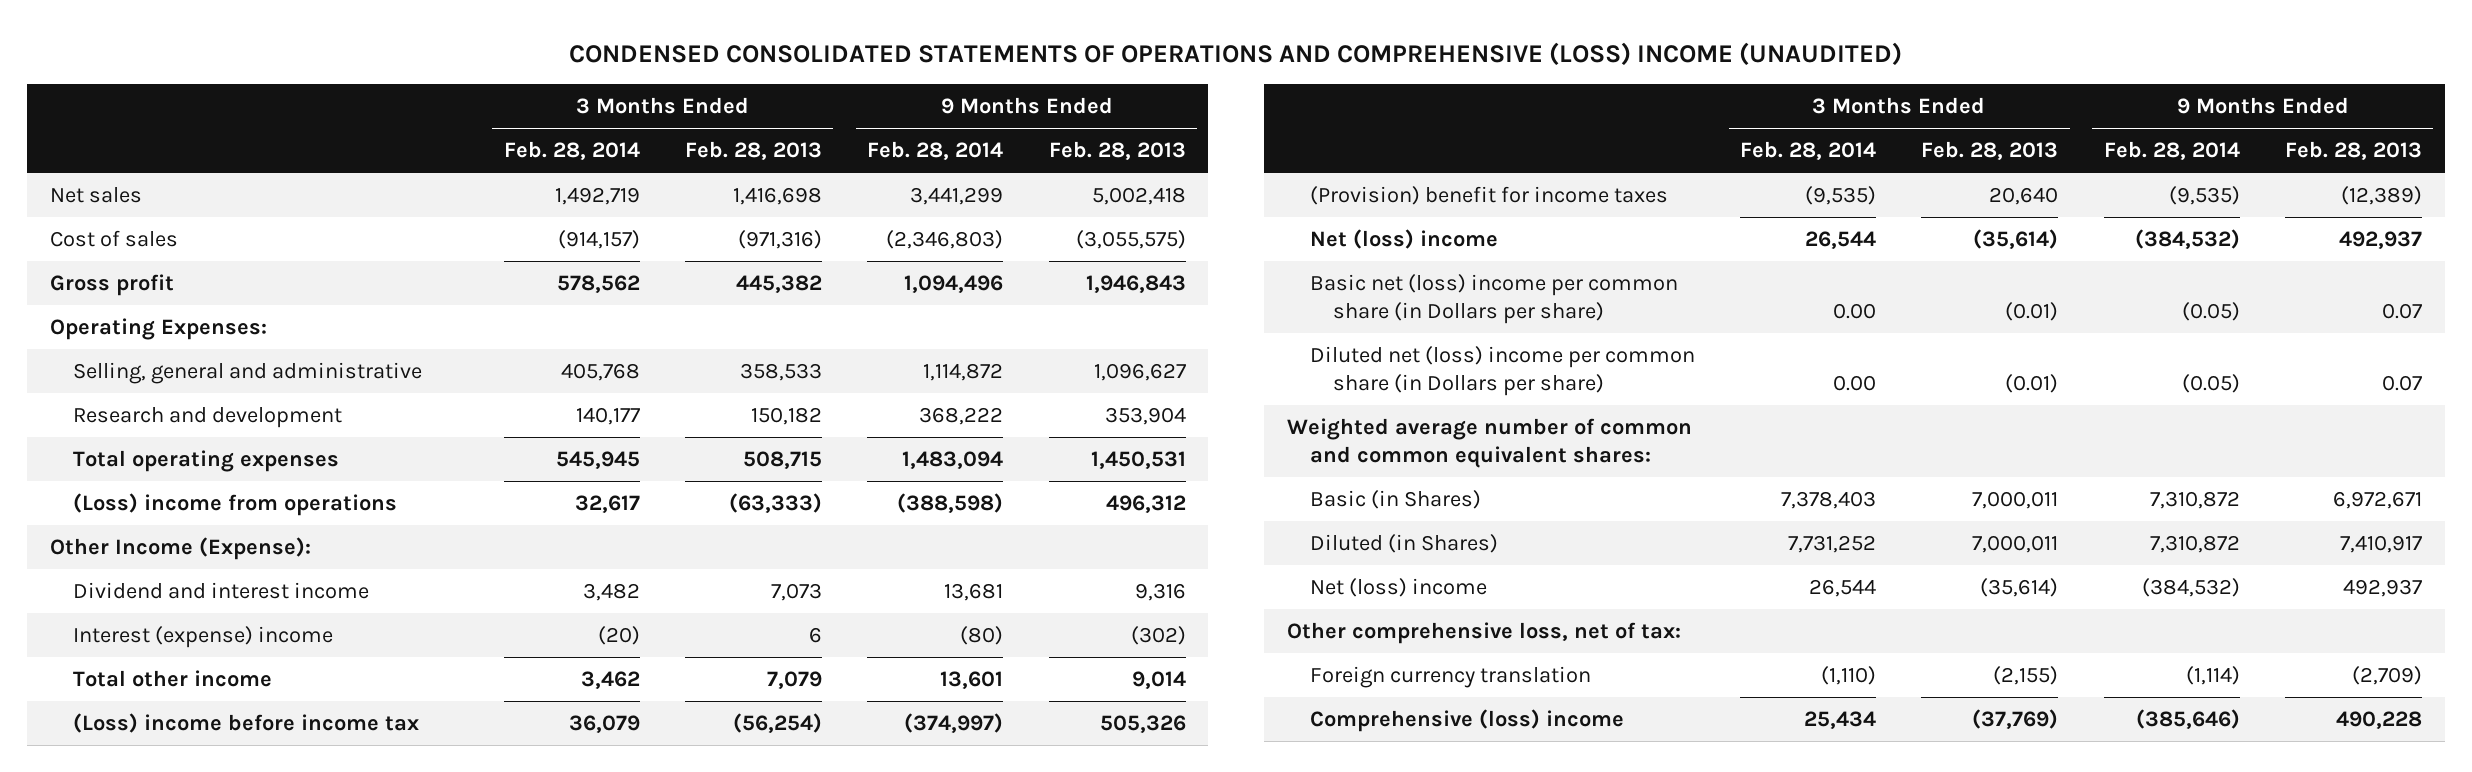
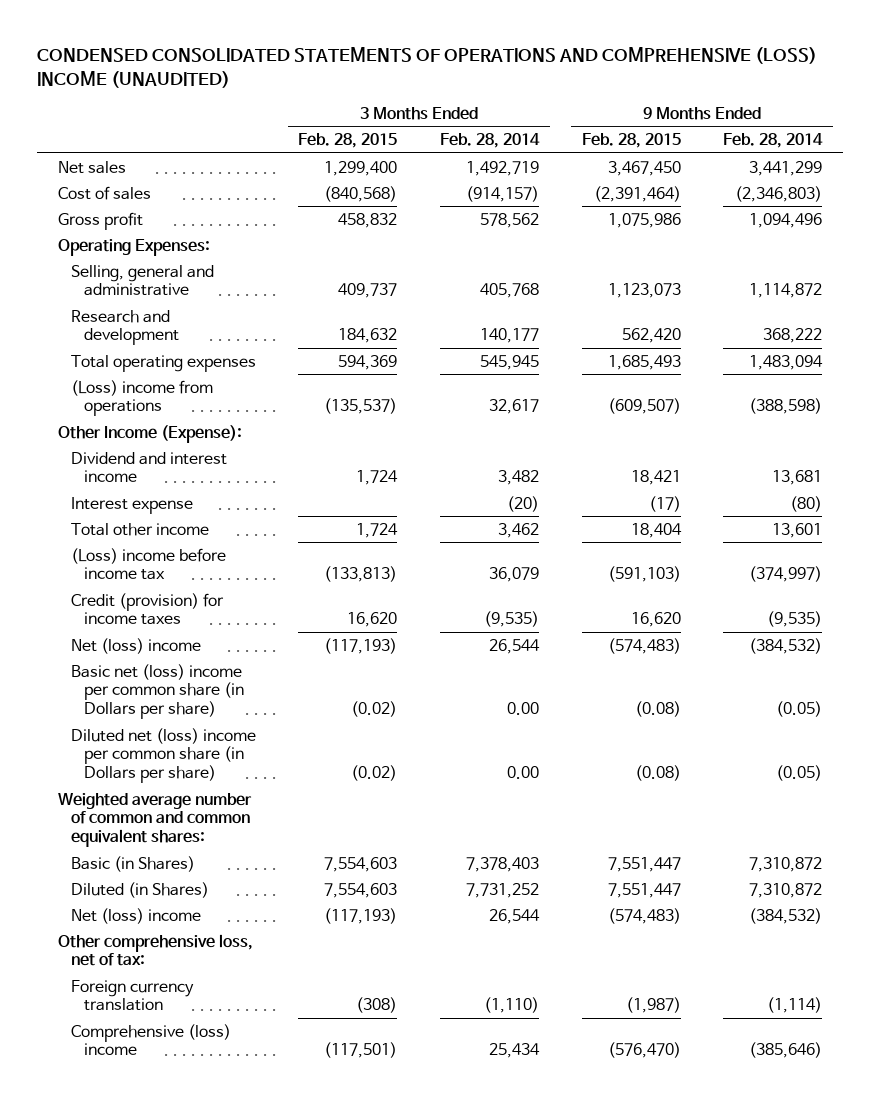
[684,141,822,161] Feb. 28, 2013 -> none
[1048,141,1186,161] Feb. 28, 2013 -> none
none -> [298,133,398,149] Feb. 28, 2015
none -> [581,133,681,149] Feb. 28, 2015
[73,626,334,649] Interest (expense) income -> [70,496,193,514] Interest expense
[1309,186,1668,206] (Provision) benefit for income taxes -> [70,592,224,626] Credit (provision) for income taxes

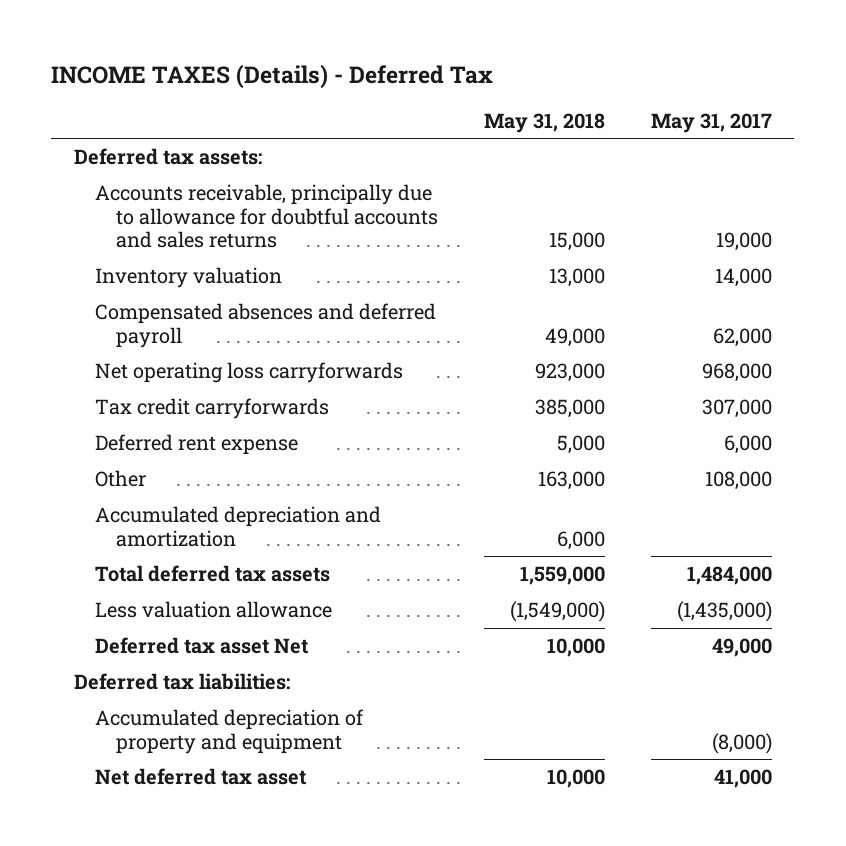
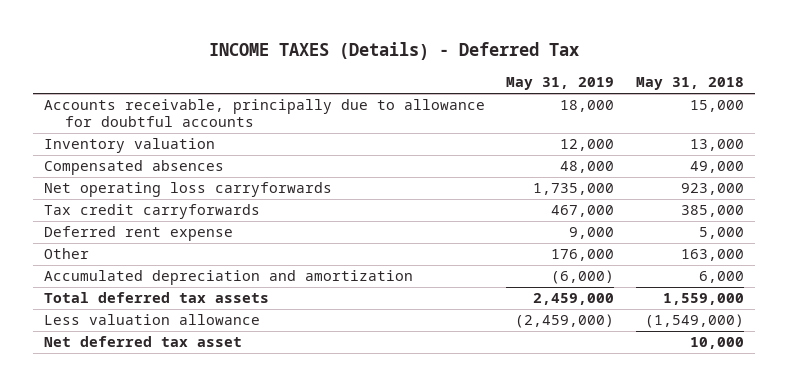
[650,112,772,133] May 31, 2017 -> none
none -> [506,77,615,91] May 31, 2019
[74,148,263,166] Deferred tax assets: -> none
[95,184,438,248] Accounts receivable, principally due to allowance for doubtful accounts and sales returns -> [43,99,485,128] Accounts receivable, principally due to allowance for doubtful accounts
[95,303,437,348] Compensated absences and deferred payroll -> [43,160,224,176] Compensated absences
[95,637,309,655] Deferred tax asset Net -> none
[74,673,291,691] Deferred tax liabilities: -> none
[95,709,365,754] Accumulated depreciation of property and equipment -> none

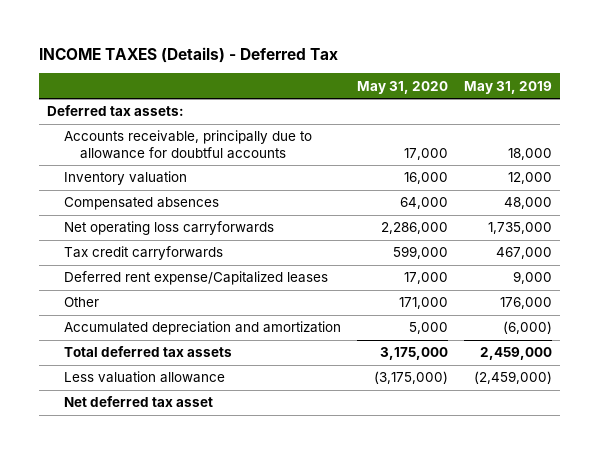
[635,77,744,91] May 31, 2018 -> none
none -> [356,80,448,94] May 31, 2020
none -> [47,105,185,117] Deferred tax assets:
[43,226,233,242] Deferred rent expense -> [63,271,328,286] Deferred rent expense/Capitalized leases

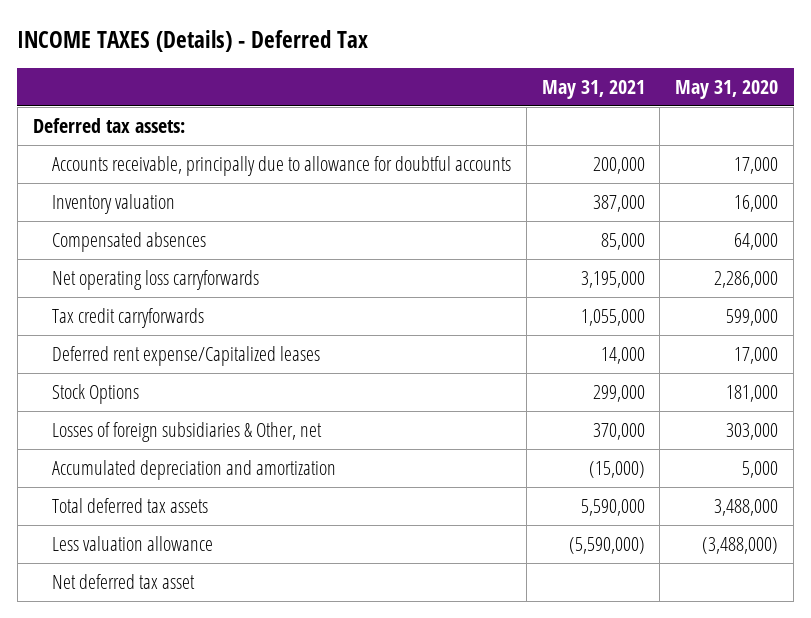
[464,80,553,94] May 31, 2019 -> none
none -> [541,79,645,99] May 31, 2021
[63,297,99,308] Other -> none
none -> [51,384,139,405] Stock Options
none -> [51,422,322,443] Losses of foreign subsidiaries & Other, net
[379,347,448,361] 3,175,000 -> [714,499,779,517] 3,488,000
[373,371,448,385] (3,175,000) -> [702,537,779,555] (3,488,000)

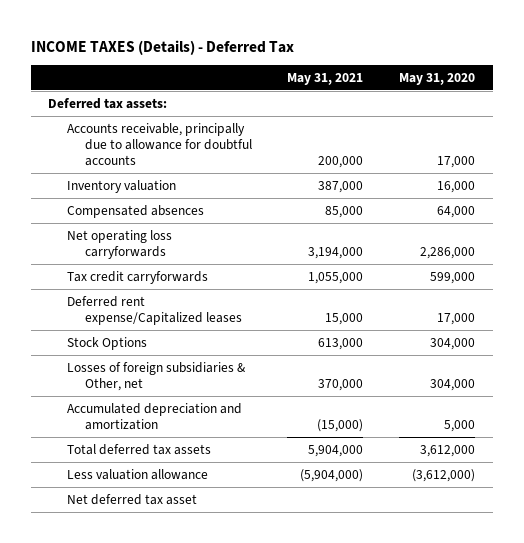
[580,271,645,289] 3,195,000 -> [308,246,364,259] 3,194,000
[600,347,645,365] 14,000 -> [325,312,364,325] 15,000
[592,385,645,403] 299,000 -> [318,337,364,350] 613,000
[726,385,779,403] 181,000 -> [430,337,476,350] 304,000
[726,423,779,441] 303,000 -> [430,378,476,391] 304,000
[580,499,645,517] 5,590,000 -> [308,444,364,457] 5,904,000
[714,499,779,517] 3,488,000 -> [420,444,476,457] 3,612,000
[568,537,645,555] (5,590,000) -> [300,468,364,482] (5,904,000)
[702,537,779,555] (3,488,000) -> [412,468,476,482] (3,612,000)

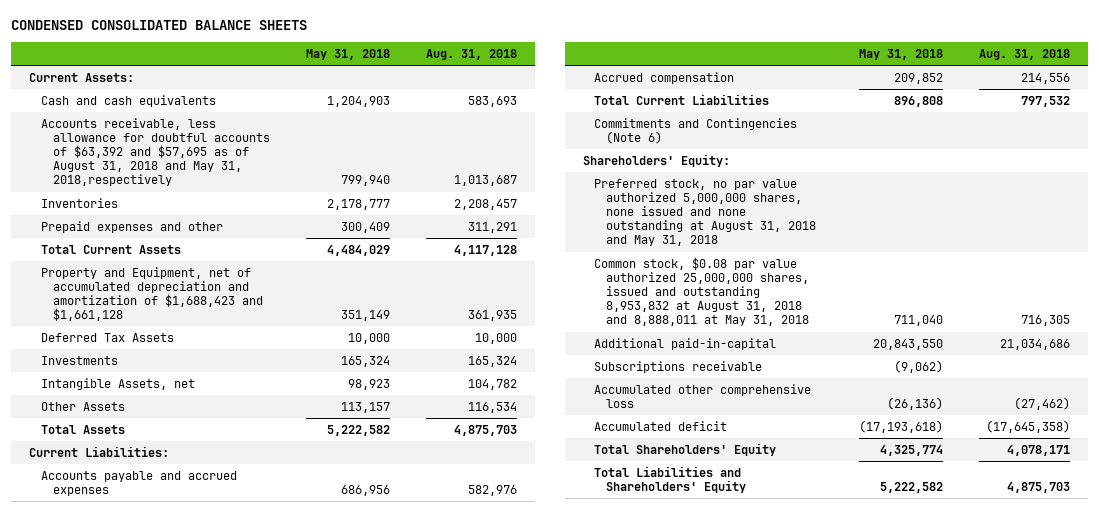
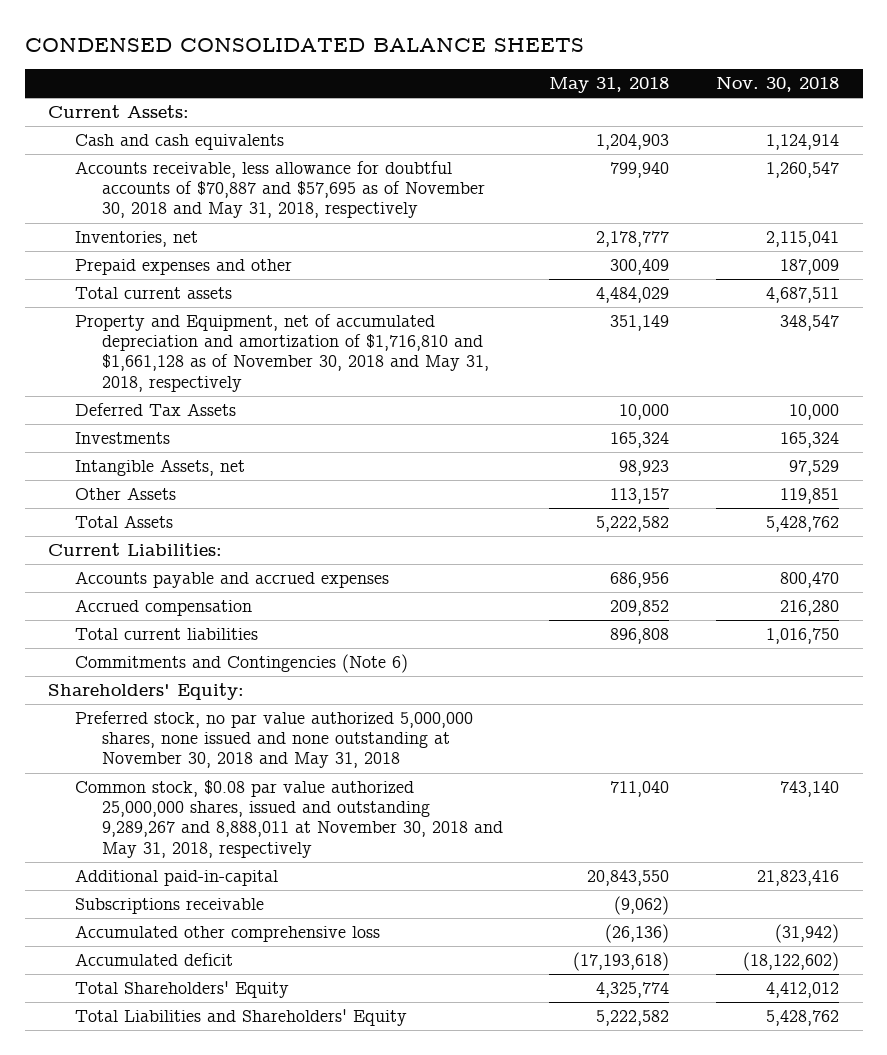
[425,49,517,61] Aug. 31, 2018 -> none
none -> [716,75,840,92] Nov. 30, 2018
[40,117,270,187] Accounts receivable, less allowance for doubtful accounts of $63,392 and $57,695 as of August 31, 2018 and May 31, 2018,respectively -> [74,161,485,219] Accounts receivable, less allowance for doubtful accounts of $70,887 and $57,695 as of November 30, 2018 and May 31, 2018, respectively
[40,197,118,208] Inventories -> [74,231,198,248] Inventories, net
[40,244,181,254] Total Current Assets -> [74,287,232,300] Total current assets
[40,266,263,322] Property and Equipment, net of accumulated depreciation and amortization of $1,688,423 and $1,661,128 -> [74,314,489,392] Property and Equipment, net of accumulated depreciation and amortization of $1,716,810 and $1,661,128 as of November 30, 2018 and May 31, 2018, respectively
[594,93,770,105] Total Current Liabilities -> [74,628,258,641] Total current liabilities
[594,178,817,247] Preferred stock, no par value authorized 5,000,000 shares, none issued and none outstanding at August 31, 2018 and May 31, 2018 -> [74,711,473,769] Preferred stock, no par value authorized 5,000,000 shares, none issued and none outstanding at November 30, 2018 and May 31, 2018
[594,256,810,327] Common stock, $0.08 par value authorized 25,000,000 shares, issued and outstanding 8,953,832 at August 31, 2018 and 8,888,011 at May 31, 2018 -> [74,780,503,858] Common stock, $0.08 par value authorized 25,000,000 shares, issued and outstanding 9,289,267 and 8,888,011 at November 30, 2018 and May 31, 2018, respectively

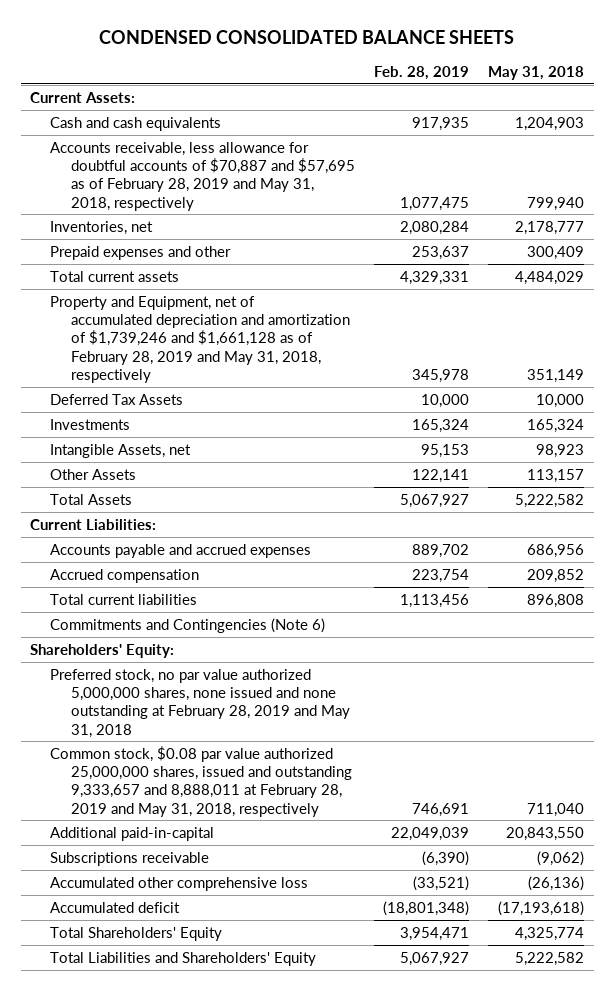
[716,75,840,92] Nov. 30, 2018 -> none
none -> [373,65,469,80] Feb. 28, 2019
[74,161,485,219] Accounts receivable, less allowance for doubtful accounts of $70,887 and $57,695 as of November 30, 2018 and May 31, 2018, respectively -> [50,141,355,211] Accounts receivable, less allowance for doubtful accounts of $70,887 and $57,695 as of February 28, 2019 and May 31, 2018, respectively
[74,314,489,392] Property and Equipment, net of accumulated depreciation and amortization of $1,716,810 and $1,661,128 as of November 30, 2018 and May 31, 2018, respectively -> [50,295,350,383] Property and Equipment, net of accumulated depreciation and amortization of $1,739,246 and $1,661,128 as of February 28, 2019 and May 31, 2018, respectively
[74,711,473,769] Preferred stock, no par value authorized 5,000,000 shares, none issued and none outstanding at November 30, 2018 and May 31, 2018 -> [50,668,350,738] Preferred stock, no par value authorized 5,000,000 shares, none issued and none outstanding at February 28, 2019 and May 31, 2018
[74,780,503,858] Common stock, $0.08 par value authorized 25,000,000 shares, issued and outstanding 9,289,267 and 8,888,011 at November 30, 2018 and May 31, 2018, respectively -> [50,745,352,817] Common stock, $0.08 par value authorized 25,000,000 shares, issued and outstanding 9,333,657 and 8,888,011 at February 28, 2019 and May 31, 2018, respectively

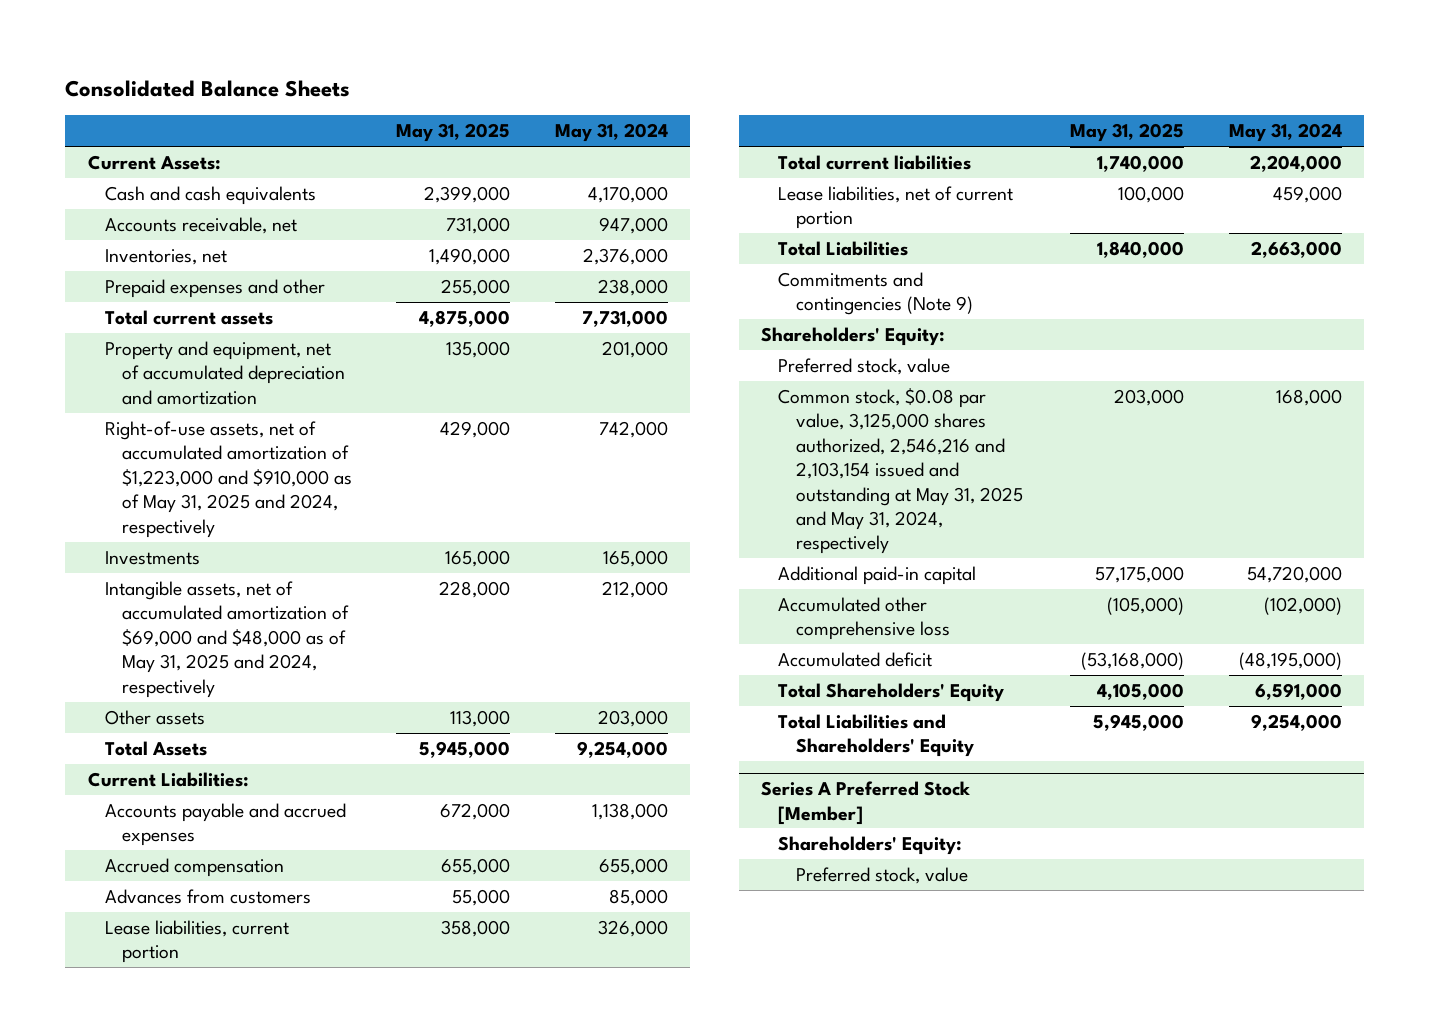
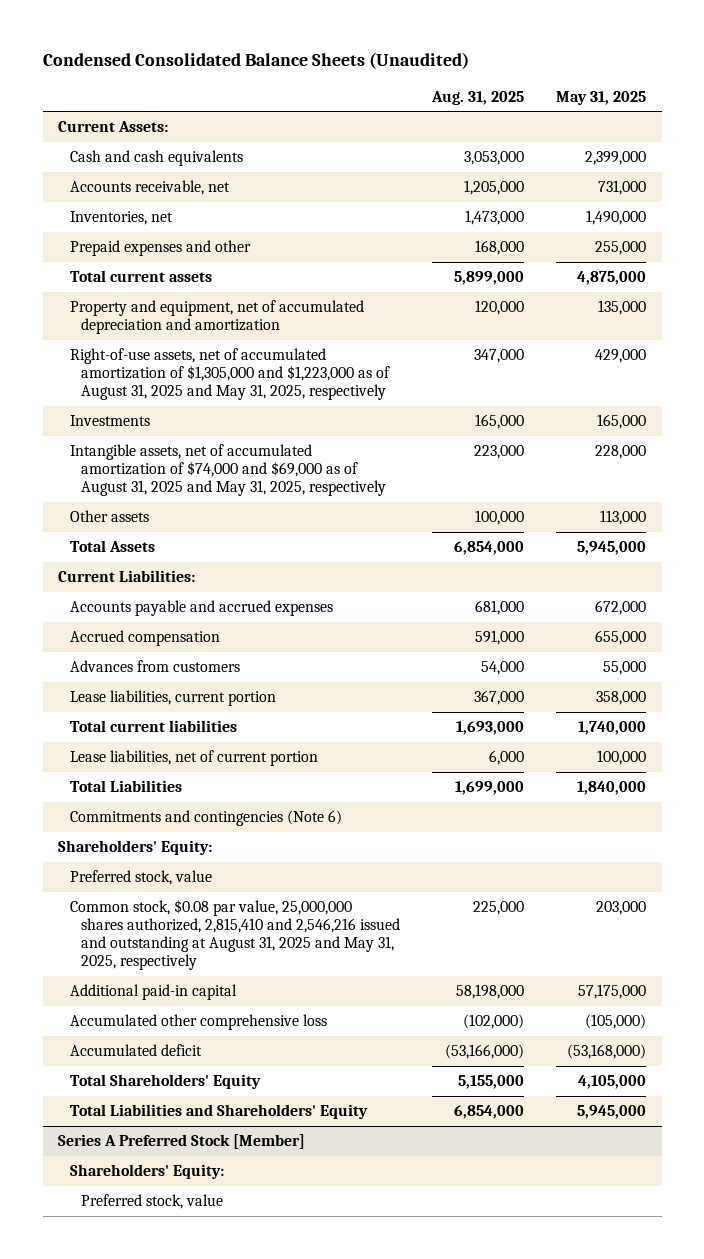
[65,79,351,97] Consolidated Balance Sheets -> [42,52,469,70] Condensed Consolidated Balance Sheets (Unaudited)
[554,123,668,143] May 31, 2024 -> none
none -> [430,90,524,105] Aug. 31, 2025
[104,420,352,538] Right-of-use assets, net of accumulated amortization of $1,223,000 and $910,000 as of May 31, 2025 and 2024, respectively -> [69,347,391,401] Right-of-use assets, net of accumulated amortization of $1,305,000 and $1,223,000 as of August 31, 2025 and May 31, 2025, respectively
[104,580,349,698] Intangible assets, net of accumulated amortization of $69,000 and $48,000 as of May 31, 2025 and 2024, respectively -> [69,443,387,497] Intangible assets, net of accumulated amortization of $74,000 and $69,000 as of August 31, 2025 and May 31, 2025, respectively
[778,271,973,316] Commitments and contingencies (Note 9) -> [69,809,342,826] Commitments and contingencies (Note 6)
[778,387,1023,555] Common stock, $0.08 par value, 3,125,000 shares authorized, 2,546,216 and 2,103,154 issued and outstanding at May 31, 2025 and May 31, 2024, respectively -> [69,898,401,971] Common stock, $0.08 par value, 25,000,000 shares authorized, 2,815,410 and 2,546,216 issued and outstanding at August 31, 2025 and May 31, 2025, respectively

